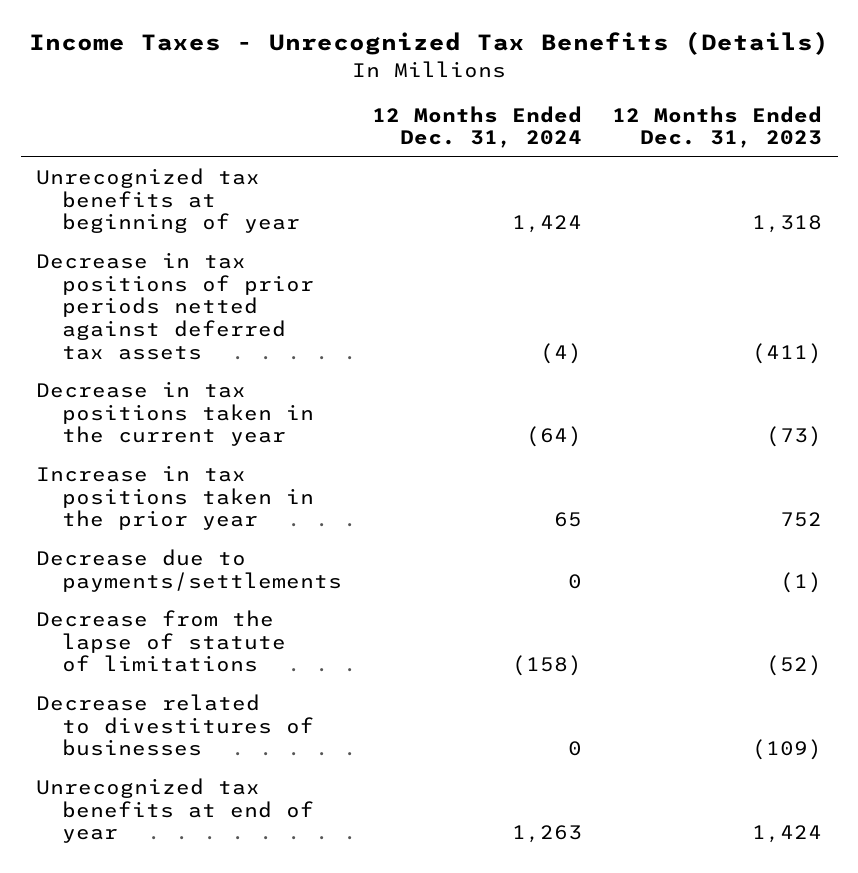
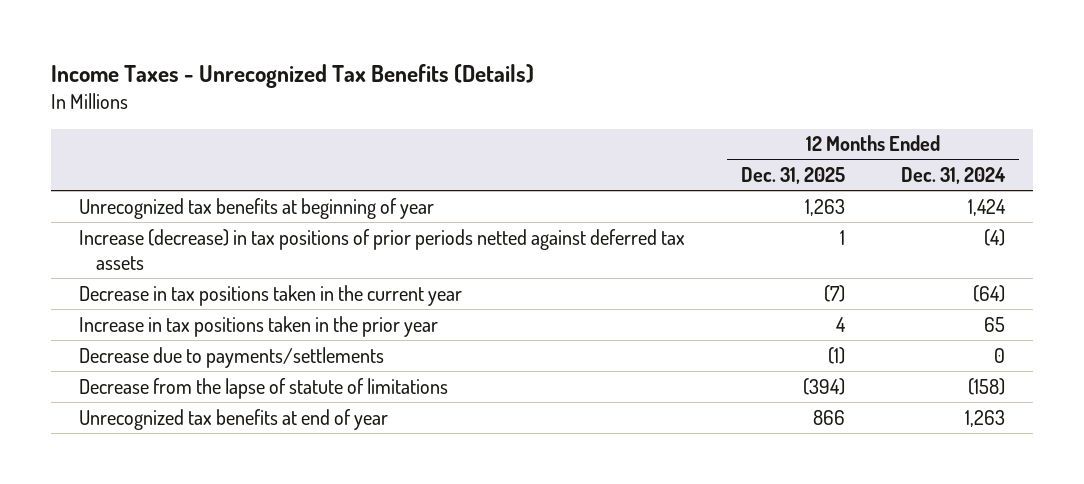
[612,105,823,149] 12 Months Ended Dec. 31, 2023 -> none
none -> [740,167,845,185] Dec. 31, 2025
[35,251,314,361] Decrease in tax positions of prior periods netted against deferred tax assets -> [79,228,686,270] Increase (decrease) in tax positions of prior periods netted against deferred tax assets
[35,693,314,757] Decrease related to divestitures of businesses -> none

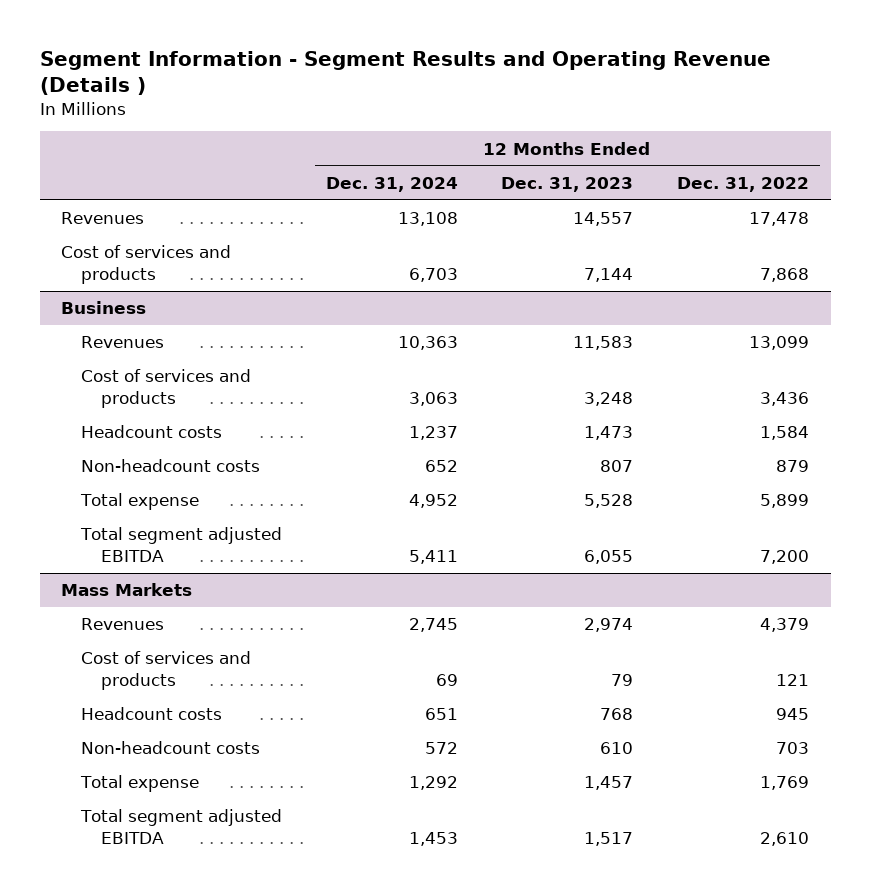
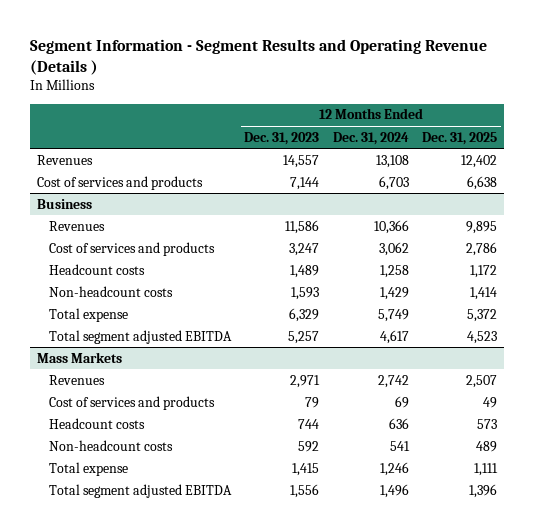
[676,176,809,192] Dec. 31, 2022 -> none
none -> [422,131,498,145] Dec. 31, 2025
[397,336,458,351] 10,363 -> [373,219,409,234] 10,366
[573,336,634,351] 11,583 -> [285,219,320,234] 11,586
[408,391,458,406] 3,063 -> [378,241,409,256] 3,062
[584,391,634,406] 3,248 -> [289,242,320,256] 3,247
[408,426,458,441] 1,237 -> [379,264,409,278] 1,258
[584,426,634,441] 1,473 -> [290,264,320,278] 1,489
[424,460,458,473] 652 -> [379,286,409,300] 1,429
[600,460,634,473] 807 -> [291,286,320,300] 1,593
[408,494,458,509] 4,952 -> [377,308,409,322] 5,749
[584,494,634,509] 5,528 -> [289,307,320,322] 6,329
[408,549,458,564] 5,411 -> [379,329,409,344] 4,617
[584,549,634,564] 6,055 -> [288,330,320,344] 5,257
[408,618,458,633] 2,745 -> [377,374,409,388] 2,742
[584,618,634,633] 2,974 -> [290,374,321,388] 2,971
[424,708,458,721] 651 -> [388,417,409,429] 636
[600,708,634,721] 768 -> [298,418,320,429] 744
[424,742,458,755] 572 -> [389,440,410,451] 541
[600,742,634,755] 610 -> [298,440,320,452] 592
[408,776,458,791] 1,292 -> [379,461,409,476] 1,246
[584,776,634,791] 1,457 -> [292,462,320,476] 1,415
[408,831,458,846] 1,453 -> [379,483,409,498] 1,496
[584,831,634,846] 1,517 -> [290,483,320,498] 1,556

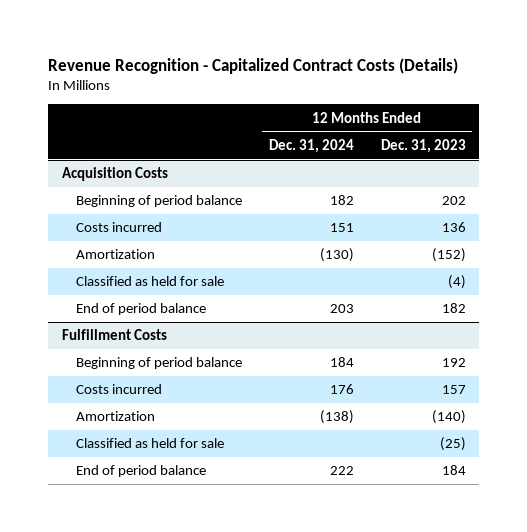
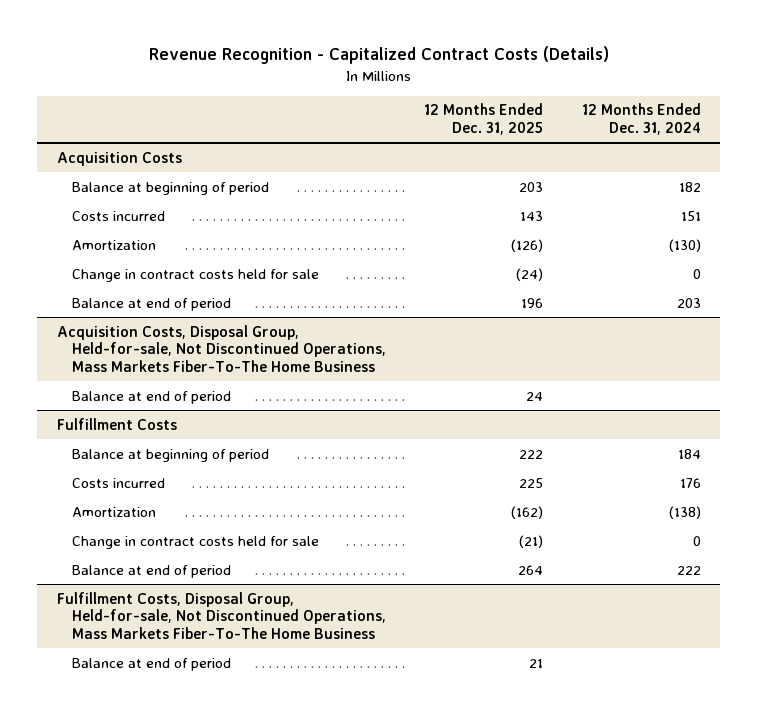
[380,138,466,153] Dec. 31, 2023 -> none
none -> [424,103,544,135] 12 Months Ended Dec. 31, 2025
[76,195,243,208] Beginning of period balance -> [71,181,269,195] Balance at beginning of period
[76,276,225,287] Classified as held for sale -> none
none -> [71,268,319,282] Change in contract costs held for sale
[76,303,207,316] End of period balance -> [71,297,231,311] Balance at end of period
none -> [56,324,386,372] Acquisition Costs, Disposal Group, Held-for-sale, Not Discontinued Operations, Mass Markets Fiber-To-The Home Business
none -> [71,390,231,404] Balance at end of period
[76,357,243,370] Beginning of period balance -> [71,448,269,462] Balance at beginning of period
[76,438,225,449] Classified as held for sale -> none
none -> [71,535,319,549] Change in contract costs held for sale
[76,465,207,478] End of period balance -> [71,564,231,578] Balance at end of period
none -> [56,591,386,639] Fulfillment Costs, Disposal Group, Held-for-sale, Not Discontinued Operations, Mass Markets Fiber-To-The Home Business
none -> [71,657,231,671] Balance at end of period

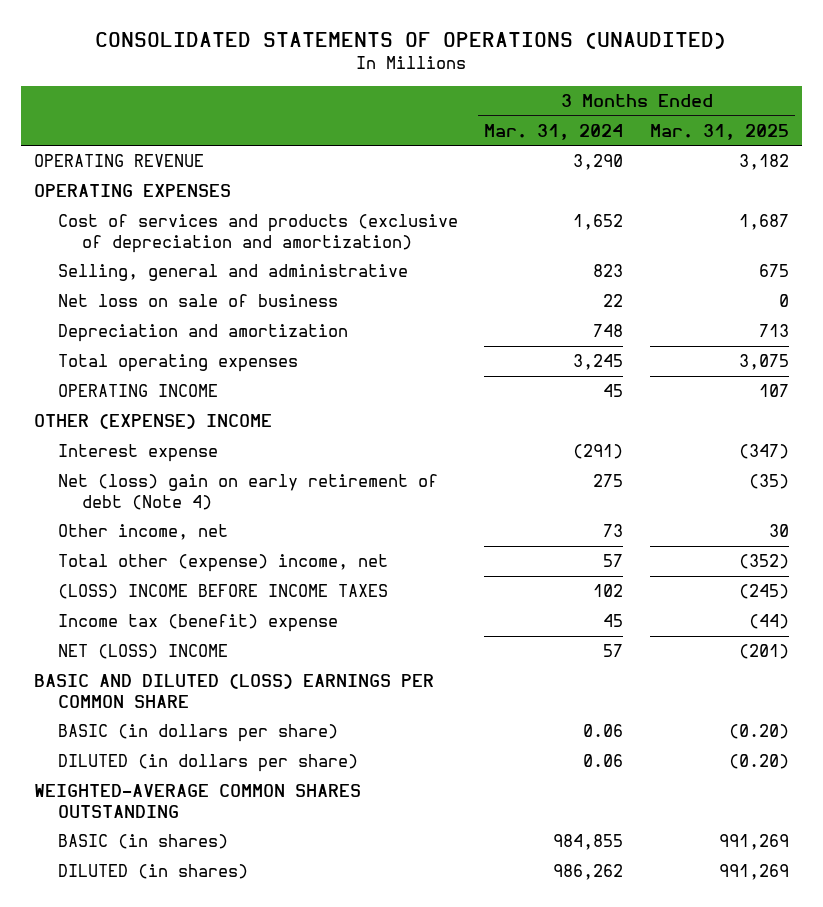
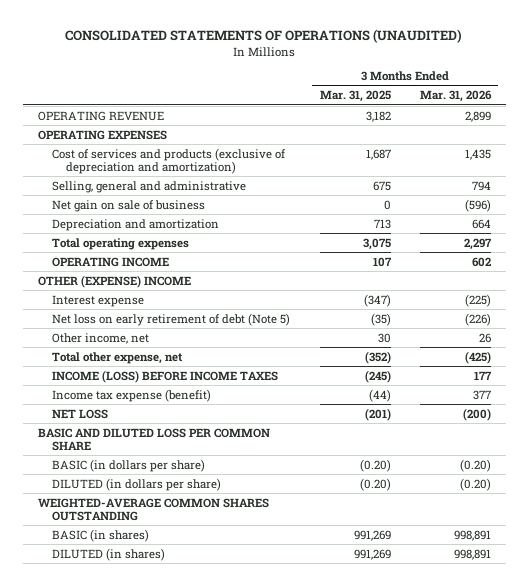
[484,123,624,140] Mar. 31, 2024 -> none
none -> [420,90,493,103] Mar. 31, 2026
[58,294,339,308] Net loss on sale of business -> [51,199,205,212] Net gain on sale of business
[58,474,439,510] Net (loss) gain on early retirement of debt (Note 4) -> [51,312,290,326] Net loss on early retirement of debt (Note 5)
[58,554,389,573] Total other (expense) income, net -> [51,351,183,364] Total other expense, net
[58,584,389,600] (LOSS) INCOME BEFORE INCOME TAXES -> [51,369,278,383] INCOME (LOSS) BEFORE INCOME TAXES
[58,614,339,633] Income tax (benefit) expense -> [51,388,211,402] Income tax expense (benefit)
[58,644,229,660] NET (LOSS) INCOME -> [51,408,108,419] NET LOSS
[33,674,434,708] BASIC AND DILUTED (LOSS) EARNINGS PER COMMON SHARE -> [37,427,270,451] BASIC AND DILUTED LOSS PER COMMON SHARE

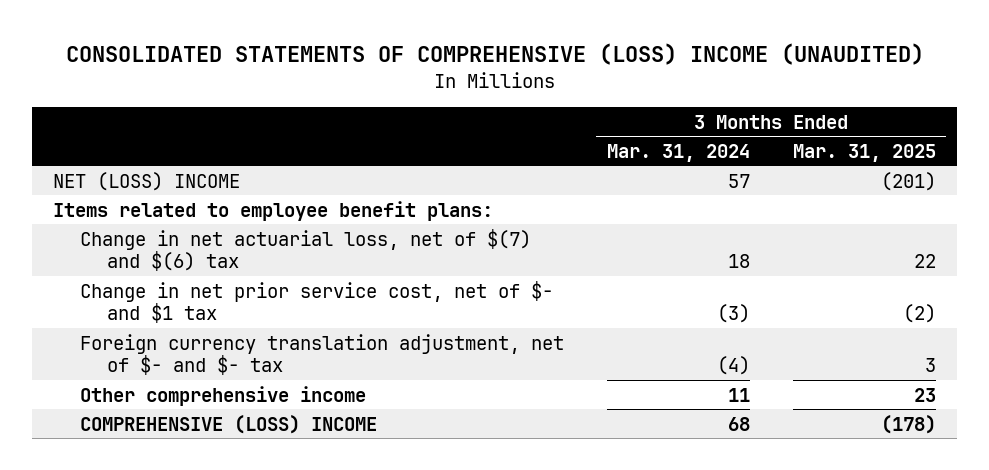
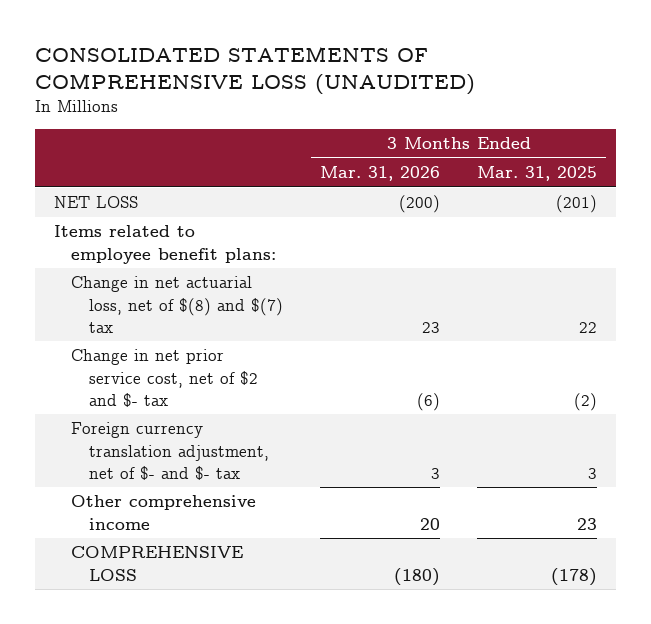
[65,42,924,65] CONSOLIDATED STATEMENTS OF COMPREHENSIVE (LOSS) INCOME (UNAUDITED) -> [35,45,476,95] CONSOLIDATED STATEMENTS OF COMPREHENSIVE LOSS (UNAUDITED)
[607,143,751,162] Mar. 31, 2024 -> none
none -> [320,166,441,182] Mar. 31, 2026
[53,171,241,191] NET (LOSS) INCOME -> [53,196,138,209] NET LOSS
[80,228,532,272] Change in net actuarial loss, net of $(7) and $(6) tax -> [71,276,284,333] Change in net actuarial loss, net of $(8) and $(7) tax
[80,280,554,324] Change in net prior service cost, net of $- and $1 tax -> [71,349,259,407] Change in net prior service cost, net of $2 and $- tax
[80,414,378,434] COMPREHENSIVE (LOSS) INCOME -> [71,546,244,581] COMPREHENSIVE LOSS

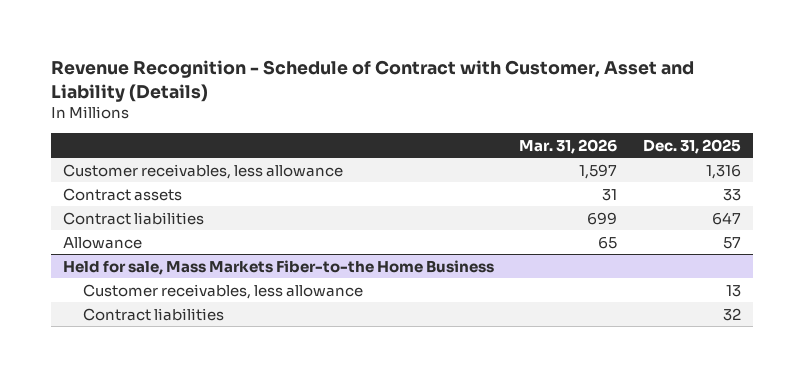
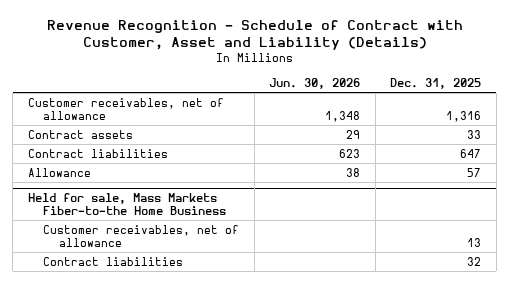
[519,138,618,154] Mar. 31, 2026 -> none
none -> [269,78,361,90] Jun. 30, 2026
[63,163,344,179] Customer receivables, less allowance -> [27,97,224,120] Customer receivables, net of allowance
[83,283,364,299] Customer receivables, less allowance -> [43,224,240,247] Customer receivables, net of allowance

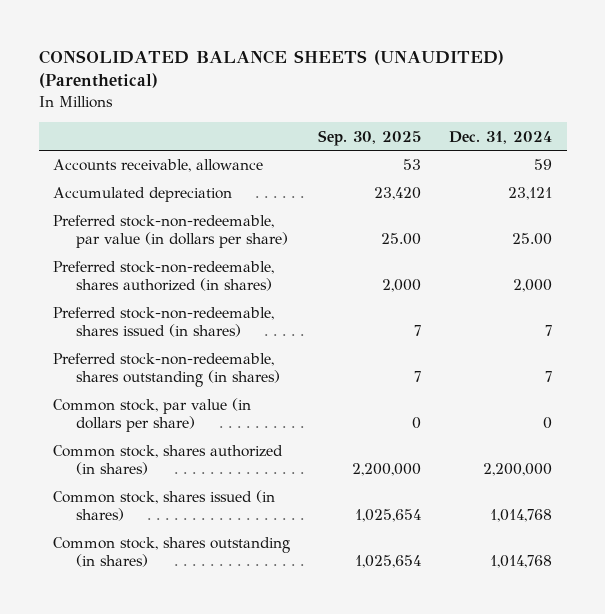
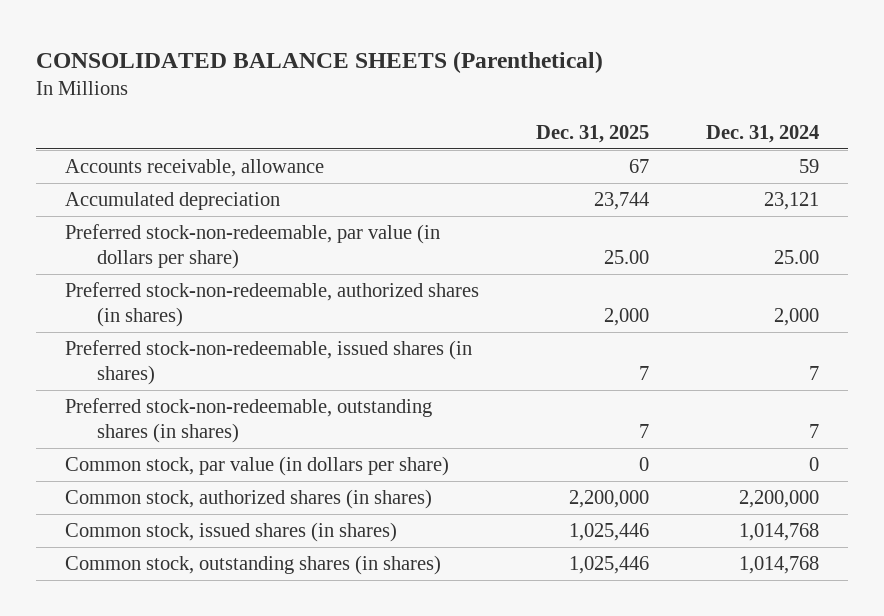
[38,49,504,89] CONSOLIDATED BALANCE SHEETS (UNAUDITED) (Parenthetical) -> [35,50,603,73] CONSOLIDATED BALANCE SHEETS (Parenthetical)
[318,129,422,146] Sep. 30, 2025 -> none
none -> [535,124,649,143] Dec. 31, 2025
[52,261,274,292] Preferred stock-non-redeemable, shares authorized (in shares) -> [64,282,479,327] Preferred stock-non-redeemable, authorized shares (in shares)
[52,307,274,338] Preferred stock-non-redeemable, shares issued (in shares) -> [64,340,472,385] Preferred stock-non-redeemable, issued shares (in shares)
[52,353,280,388] Preferred stock-non-redeemable, shares outstanding (in shares) -> [64,398,432,443] Preferred stock-non-redeemable, outstanding shares (in shares)
[52,445,283,476] Common stock, shares authorized (in shares) -> [64,489,432,510] Common stock, authorized shares (in shares)
[52,490,275,522] Common stock, shares issued (in shares) -> [64,522,397,543] Common stock, issued shares (in shares)
[52,537,290,568] Common stock, shares outstanding (in shares) -> [64,555,441,576] Common stock, outstanding shares (in shares)

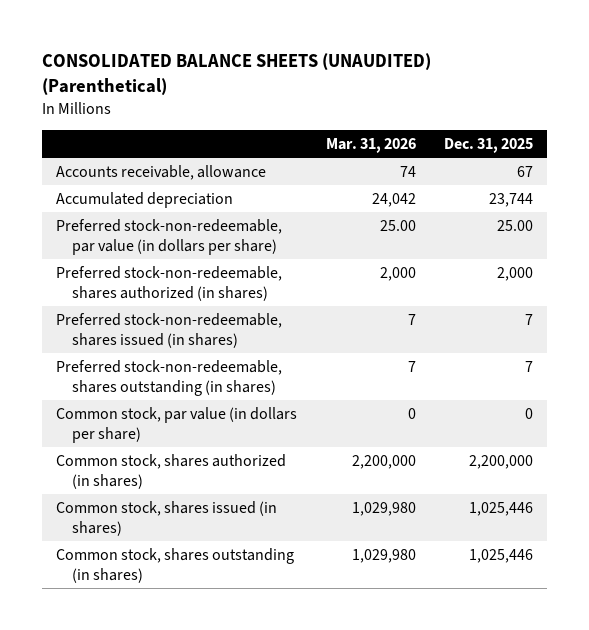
[35,50,603,73] CONSOLIDATED BALANCE SHEETS (Parenthetical) -> [42,53,432,96] CONSOLIDATED BALANCE SHEETS (UNAUDITED) (Parenthetical)
[706,124,820,143] Dec. 31, 2024 -> none
none -> [325,138,416,154] Mar. 31, 2026
[64,282,479,327] Preferred stock-non-redeemable, authorized shares (in shares) -> [56,265,283,301] Preferred stock-non-redeemable, shares authorized (in shares)
[64,340,472,385] Preferred stock-non-redeemable, issued shares (in shares) -> [56,312,283,348] Preferred stock-non-redeemable, shares issued (in shares)
[64,398,432,443] Preferred stock-non-redeemable, outstanding shares (in shares) -> [56,359,283,396] Preferred stock-non-redeemable, shares outstanding (in shares)
[64,489,432,510] Common stock, authorized shares (in shares) -> [56,453,287,489] Common stock, shares authorized (in shares)
[64,522,397,543] Common stock, issued shares (in shares) -> [56,500,278,536] Common stock, shares issued (in shares)
[64,555,441,576] Common stock, outstanding shares (in shares) -> [56,547,295,583] Common stock, shares outstanding (in shares)

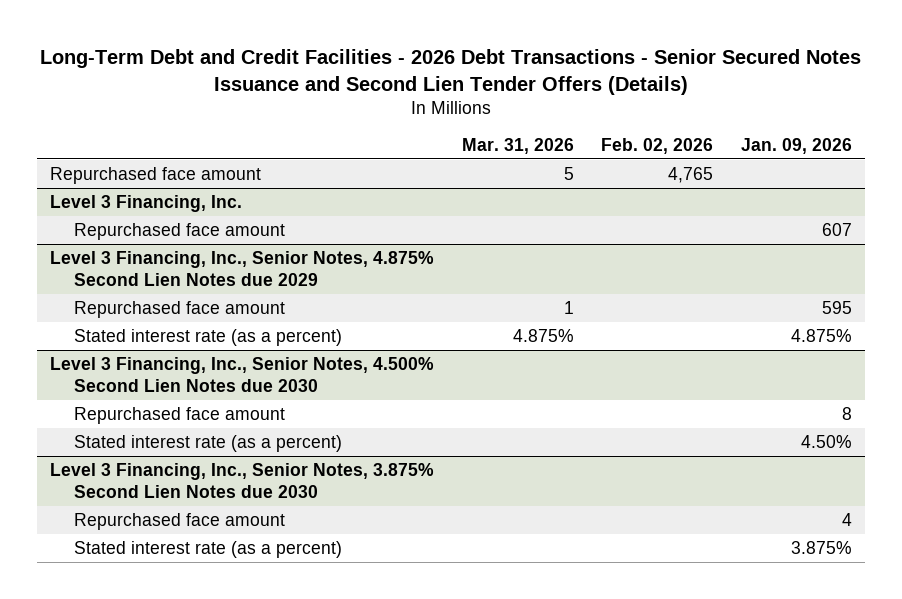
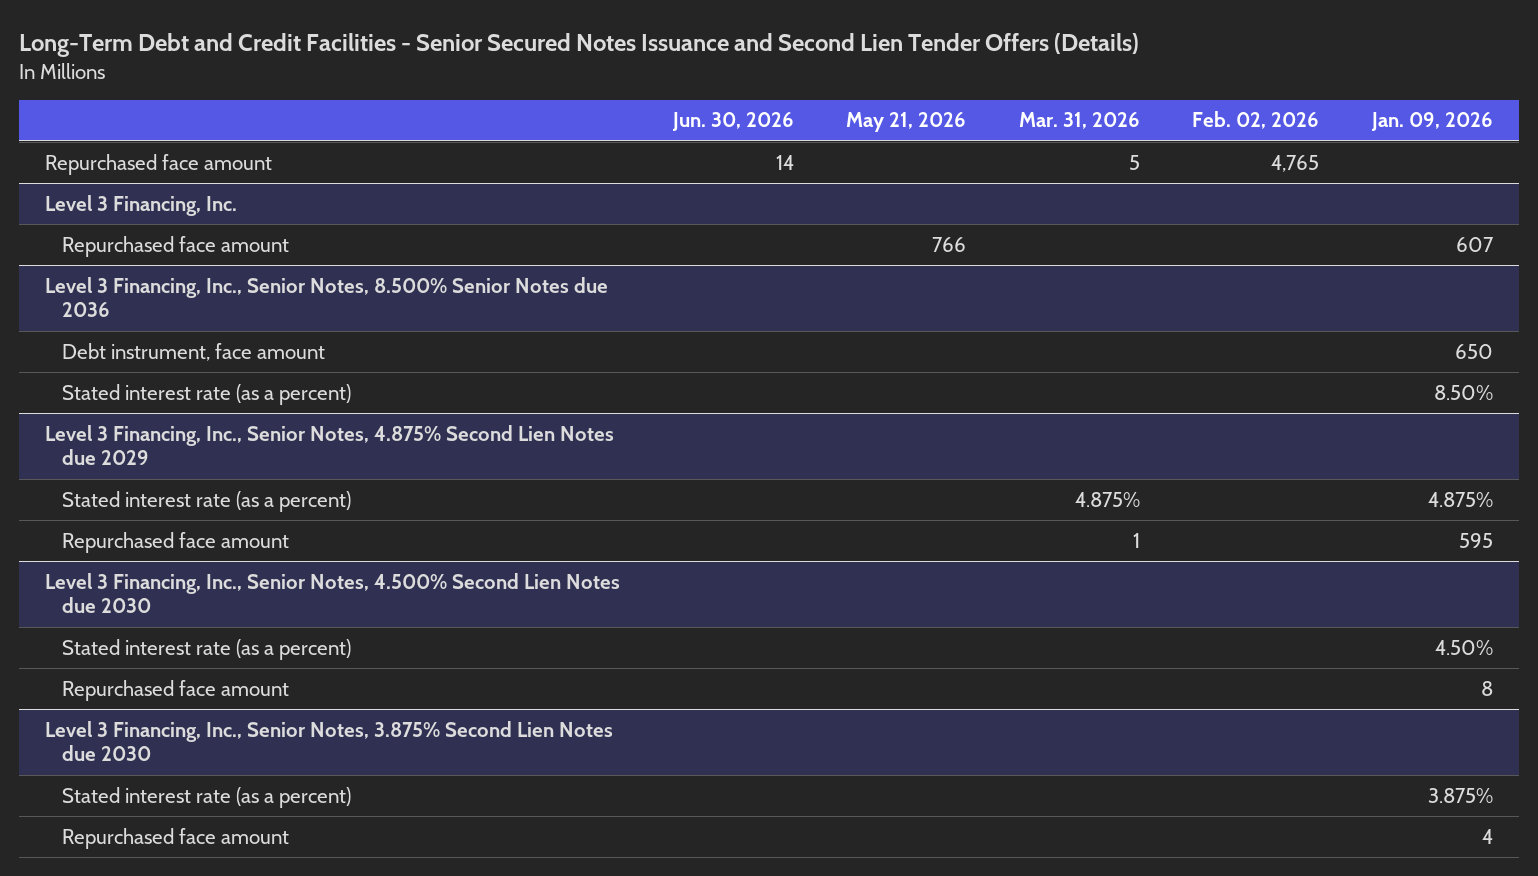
[39,48,861,95] Long-Term Debt and Credit Facilities - 2026 Debt Transactions - Senior Secured Notes Issuance and Second Lien Tender Offers (Details) -> [18,32,1139,57] Long-Term Debt and Credit Facilities - Senior Secured Notes Issuance and Second Lien Tender Offers (Details)
none -> [671,112,794,132] Jun. 30, 2026
none -> [846,112,967,133] May 21, 2026
none -> [45,276,609,318] Level 3 Financing, Inc., Senior Notes, 8.500% Senior Notes due 2036
none -> [62,342,326,361] Debt instrument, face amount
none -> [62,383,352,405] Stated interest rate (as a percent)
[74,300,286,318] Repurchased face amount -> [62,531,290,553] Repurchased face amount
[74,406,286,424] Repurchased face amount -> [62,679,290,701] Repurchased face amount
[74,512,286,530] Repurchased face amount -> [62,827,290,849] Repurchased face amount

